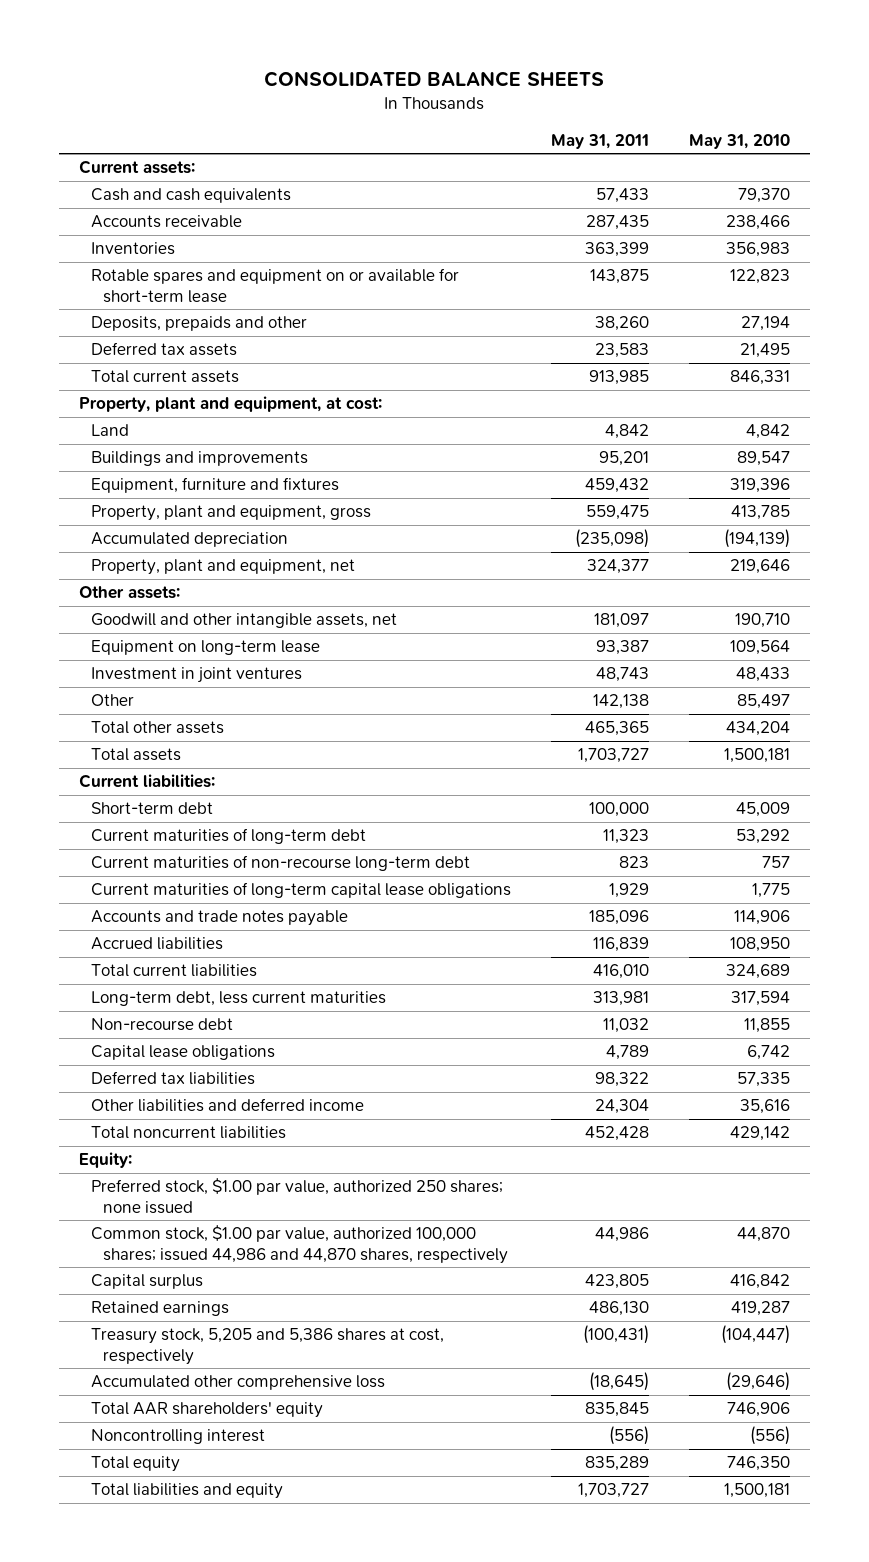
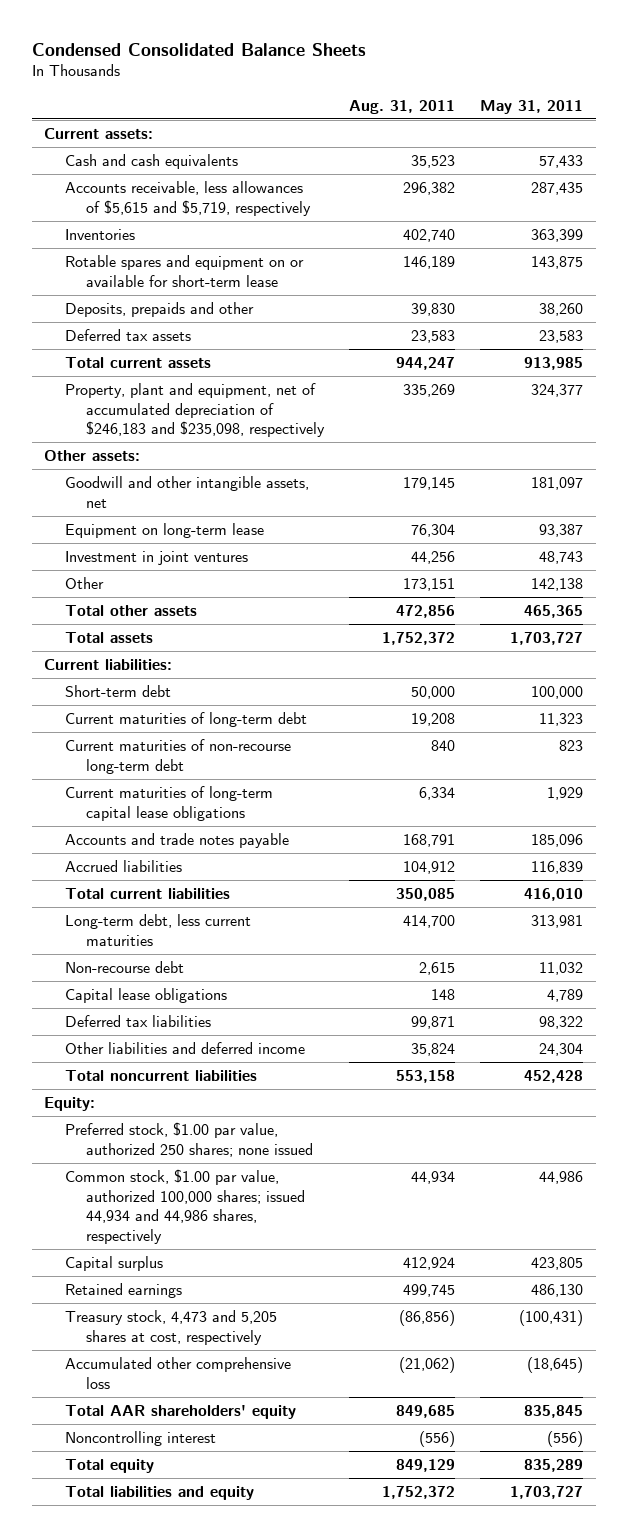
[264,70,605,87] CONSOLIDATED BALANCE SHEETS -> [31,42,366,56] Condensed Consolidated Balance Sheets
[688,133,790,149] May 31, 2010 -> none
none -> [349,99,456,114] Aug. 31, 2011
[91,215,243,229] Accounts receivable -> [65,180,311,216] Accounts receivable, less allowances of $5,615 and $5,719, respectively
[79,396,383,413] Property, plant and equipment, at cost: -> none
[91,424,130,437] Land -> none
[91,451,309,467] Buildings and improvements -> none
[91,477,340,494] Equipment, furniture and fixtures -> none
[91,505,372,522] Property, plant and equipment, gross -> none
[91,532,289,548] Accumulated depreciation -> none
[91,559,356,576] Property, plant and equipment, net -> [65,382,325,438] Property, plant and equipment, net of accumulated depreciation of $246,183 and $235,098, respectively
[91,1225,509,1264] Common stock, $1.00 par value, authorized 100,000 shares; issued 44,986 and 44,870 shares, respectively -> [65,1168,305,1244] Common stock, $1.00 par value, authorized 100,000 shares; issued 44,934 and 44,986 shares, respectively
[91,1328,445,1365] Treasury stock, 5,205 and 5,386 shares at cost, respectively -> [65,1309,278,1345] Treasury stock, 4,473 and 5,205 shares at cost, respectively

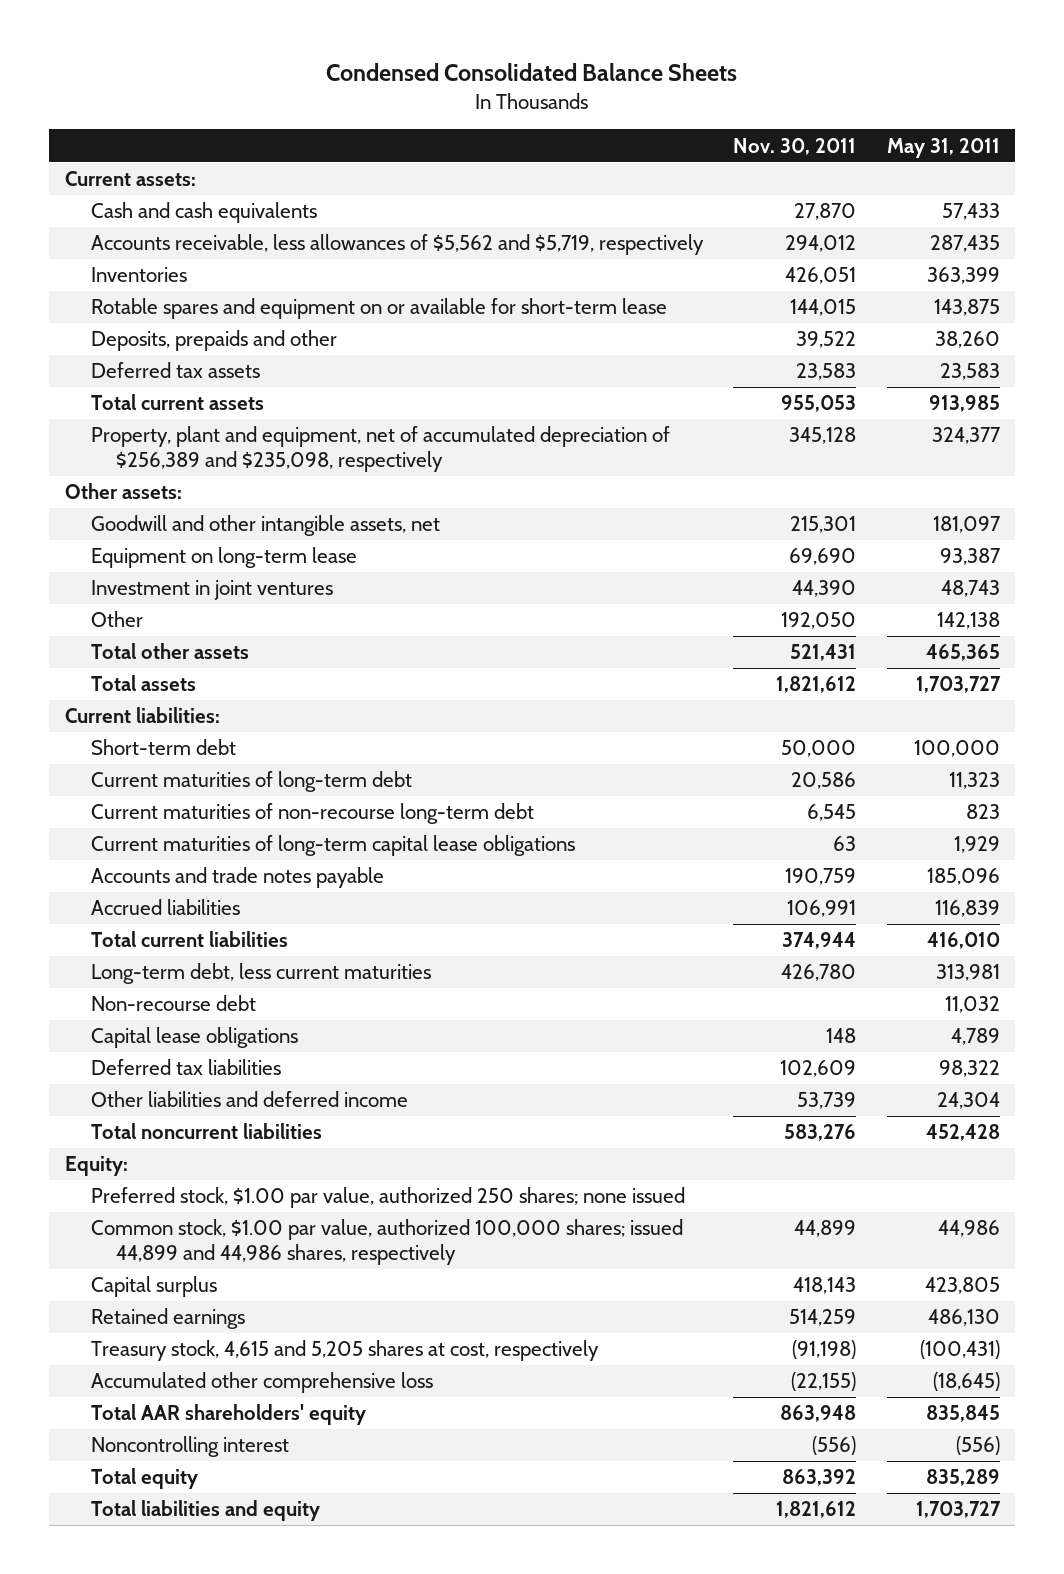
[349,99,456,114] Aug. 31, 2011 -> none
none -> [733,137,857,155] Nov. 30, 2011
[65,180,311,216] Accounts receivable, less allowances of $5,615 and $5,719, respectively -> [90,234,704,256] Accounts receivable, less allowances of $5,562 and $5,719, respectively
[65,382,325,438] Property, plant and equipment, net of accumulated depreciation of $246,183 and $235,098, respectively -> [90,426,670,472] Property, plant and equipment, net of accumulated depreciation of $256,389 and $235,098, respectively
[65,1168,305,1244] Common stock, $1.00 par value, authorized 100,000 shares; issued 44,934 and 44,986 shares, respectively -> [90,1219,683,1265] Common stock, $1.00 par value, authorized 100,000 shares; issued 44,899 and 44,986 shares, respectively
[65,1309,278,1345] Treasury stock, 4,473 and 5,205 shares at cost, respectively -> [90,1340,599,1362] Treasury stock, 4,615 and 5,205 shares at cost, respectively

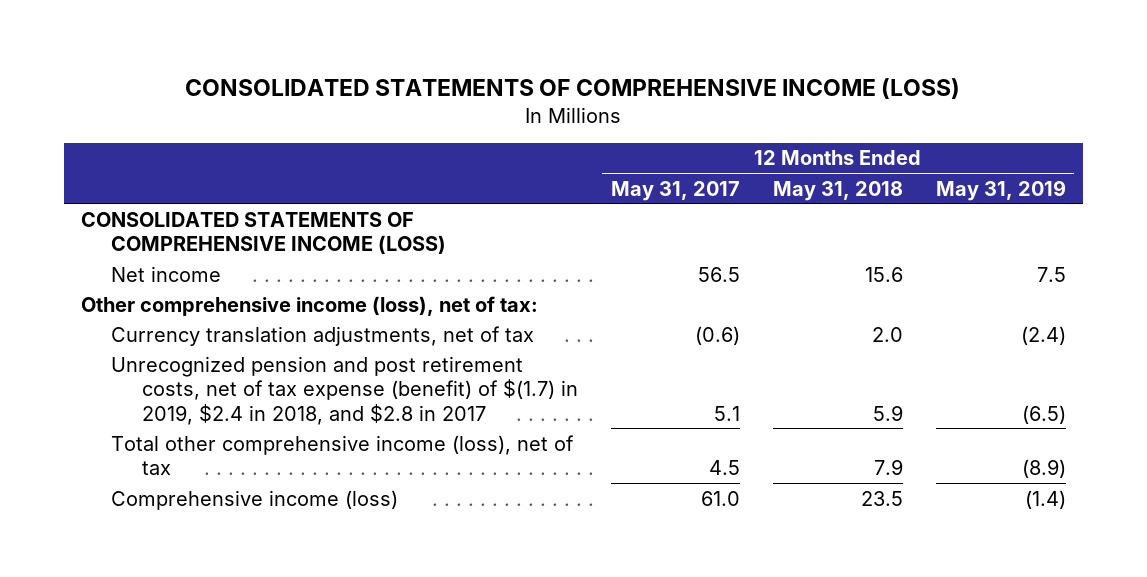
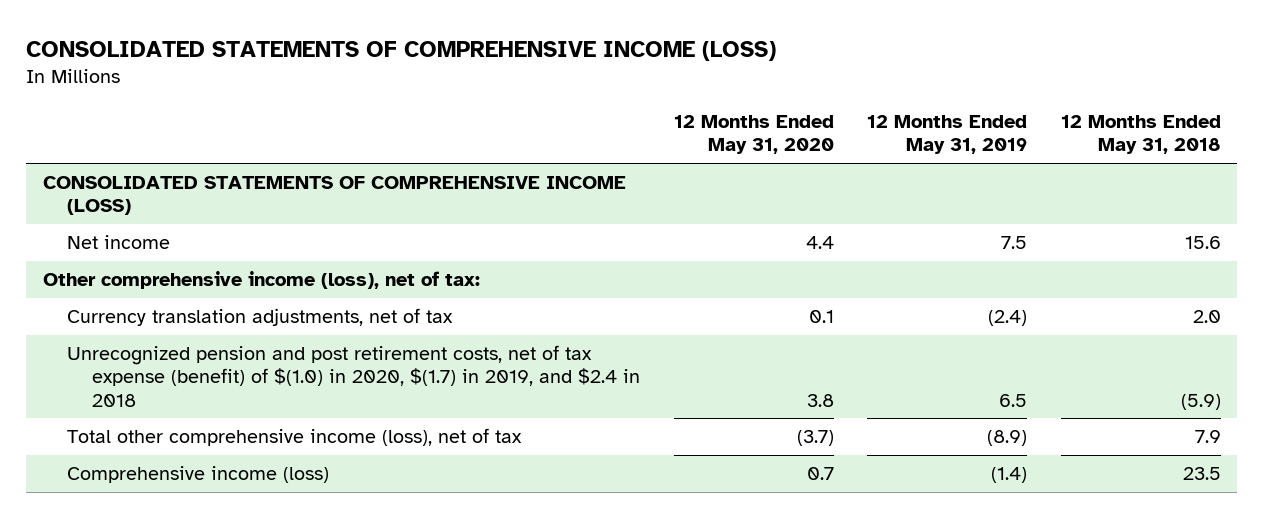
[610,180,740,201] May 31, 2017 -> none
none -> [673,115,834,155] 12 Months Ended May 31, 2020
[111,355,578,425] Unrecognized pension and post retirement costs, net of tax expense (benefit) of $(1.7) in 2019, $2.4 in 2018, and $2.8 in 2017 -> [67,345,641,407] Unrecognized pension and post retirement costs, net of tax expense (benefit) of $(1.0) in 2020, $(1.7) in 2019, and $2.4 in 2018
[872,404,903,421] 5.9 -> [1180,393,1221,410] (5.9)
[1022,404,1067,424] (6.5) -> [999,393,1028,407] 6.5

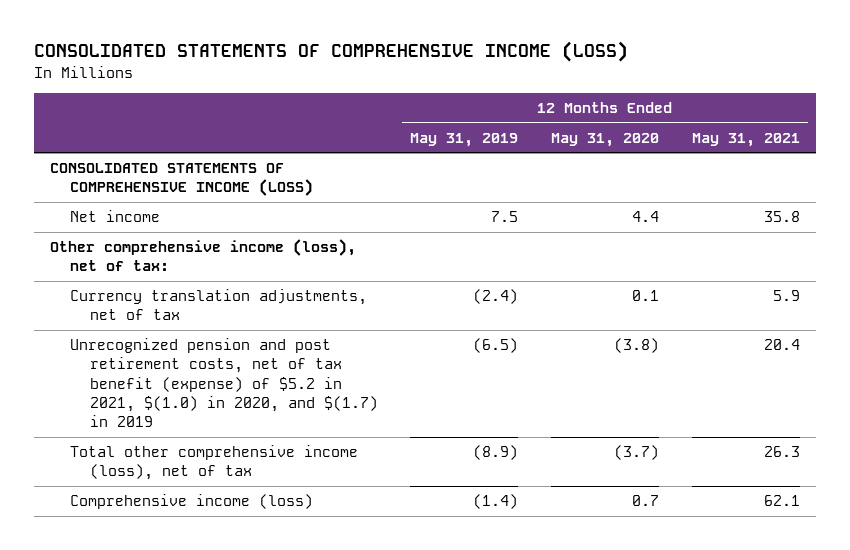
[1060,115,1221,155] 12 Months Ended May 31, 2018 -> none
none -> [691,132,800,147] May 31, 2021
[67,345,641,407] Unrecognized pension and post retirement costs, net of tax expense (benefit) of $(1.0) in 2020, $(1.7) in 2019, and $2.4 in 2018 -> [69,338,378,428] Unrecognized pension and post retirement costs, net of tax benefit (expense) of $5.2 in 2021, $(1.0) in 2020, and $(1.7) in 2019
[806,393,834,407] 3.8 -> [613,338,659,354] (3.8)
[999,393,1028,407] 6.5 -> [473,338,519,354] (6.5)

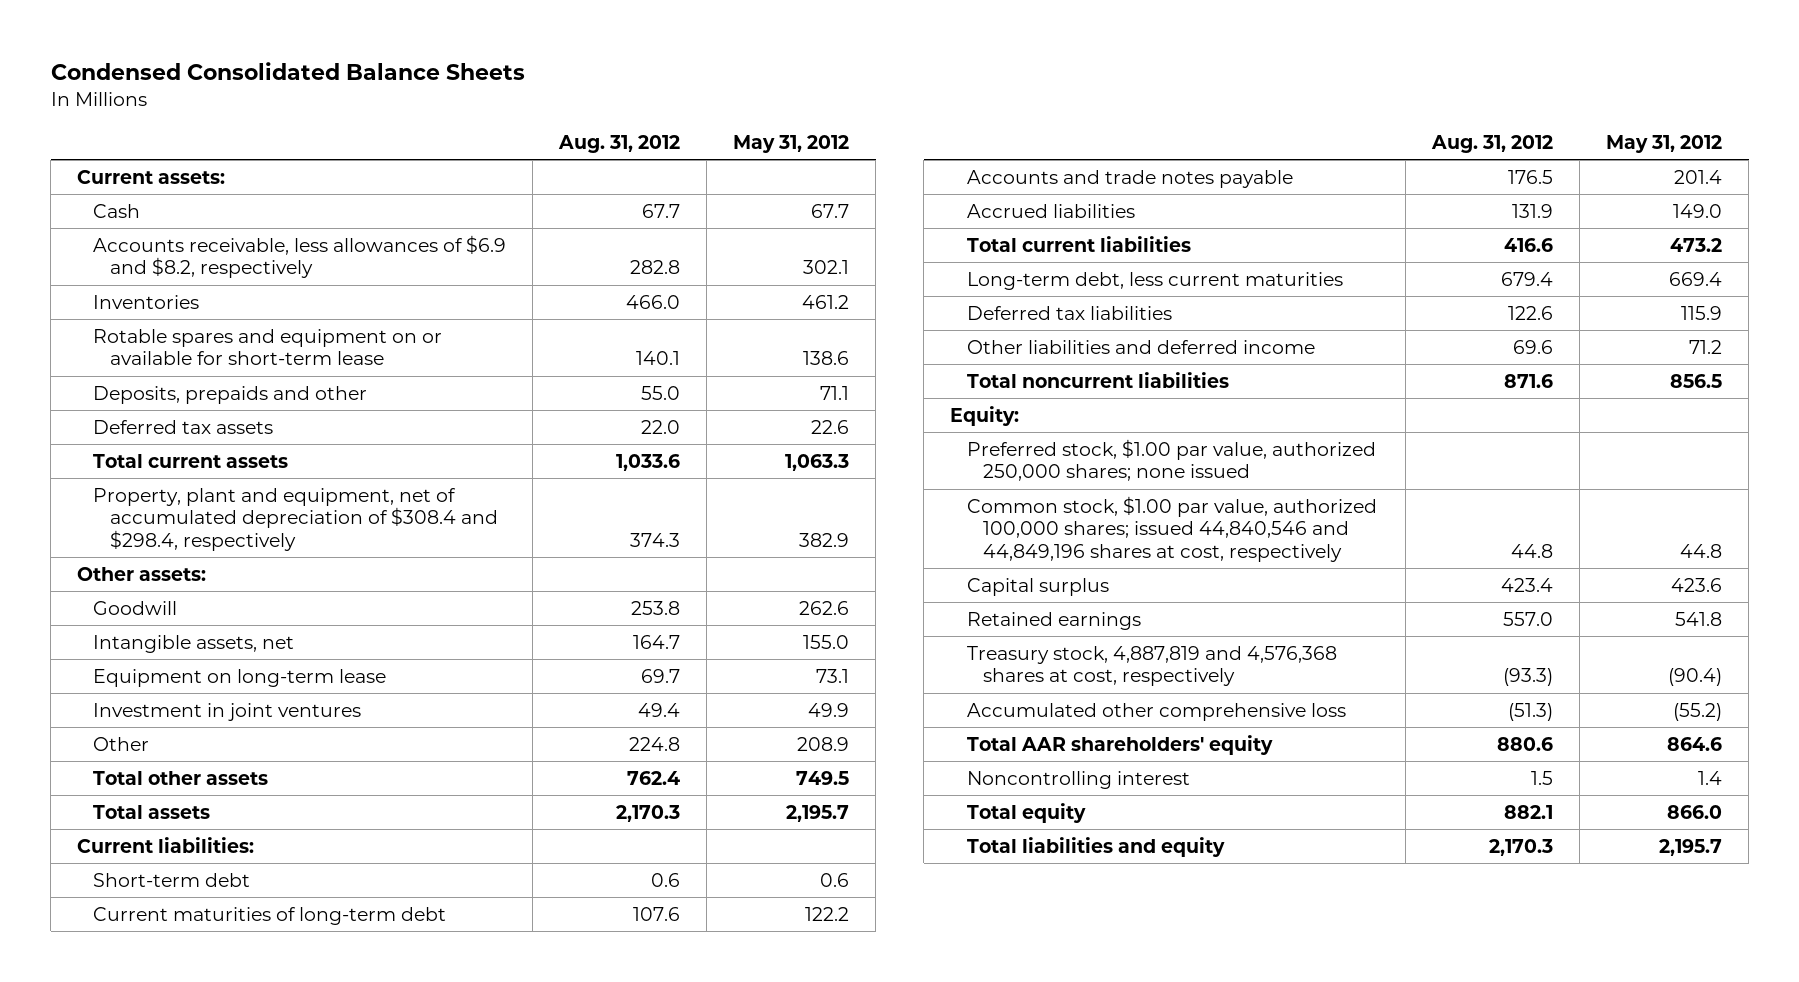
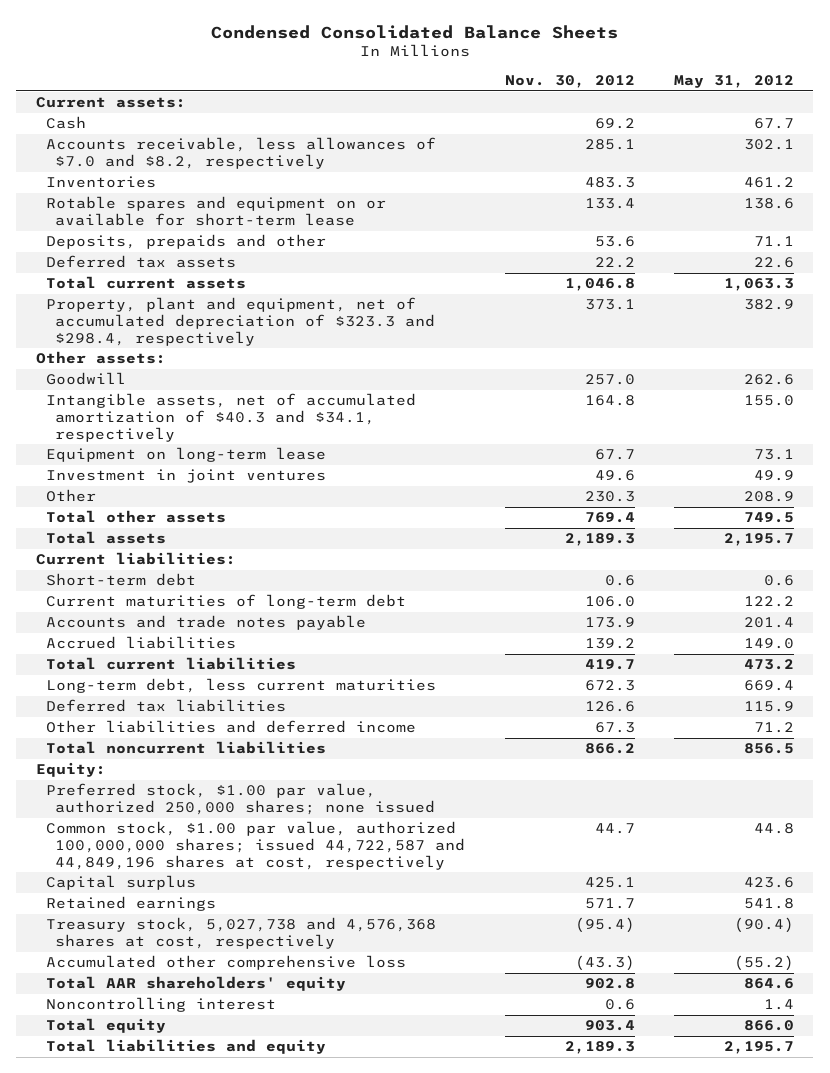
[558,135,681,154] Aug. 31, 2012 -> none
none -> [504,75,635,89] Nov. 30, 2012
[93,234,507,279] Accounts receivable, less allowances of $6.9 and $8.2, respectively -> [45,137,436,170] Accounts receivable, less allowances of $7.0 and $8.2, respectively
[93,487,498,552] Property, plant and equipment, net of accumulated depreciation of $308.4 and $298.4, respectively -> [45,297,436,346] Property, plant and equipment, net of accumulated depreciation of $323.3 and $298.4, respectively
[93,634,295,653] Intangible assets, net -> [45,393,416,442] Intangible assets, net of accumulated amortization of $40.3 and $34.1, respectively
[966,495,1377,563] Common stock, $1.00 par value, authorized 100,000 shares; issued 44,840,546 and 44,849,196 shares at cost, respectively -> [45,821,466,870] Common stock, $1.00 par value, authorized 100,000,000 shares; issued 44,722,587 and 44,849,196 shares at cost, respectively
[966,645,1337,687] Treasury stock, 4,887,819 and 4,576,368 shares at cost, respectively -> [45,917,436,950] Treasury stock, 5,027,738 and 4,576,368 shares at cost, respectively

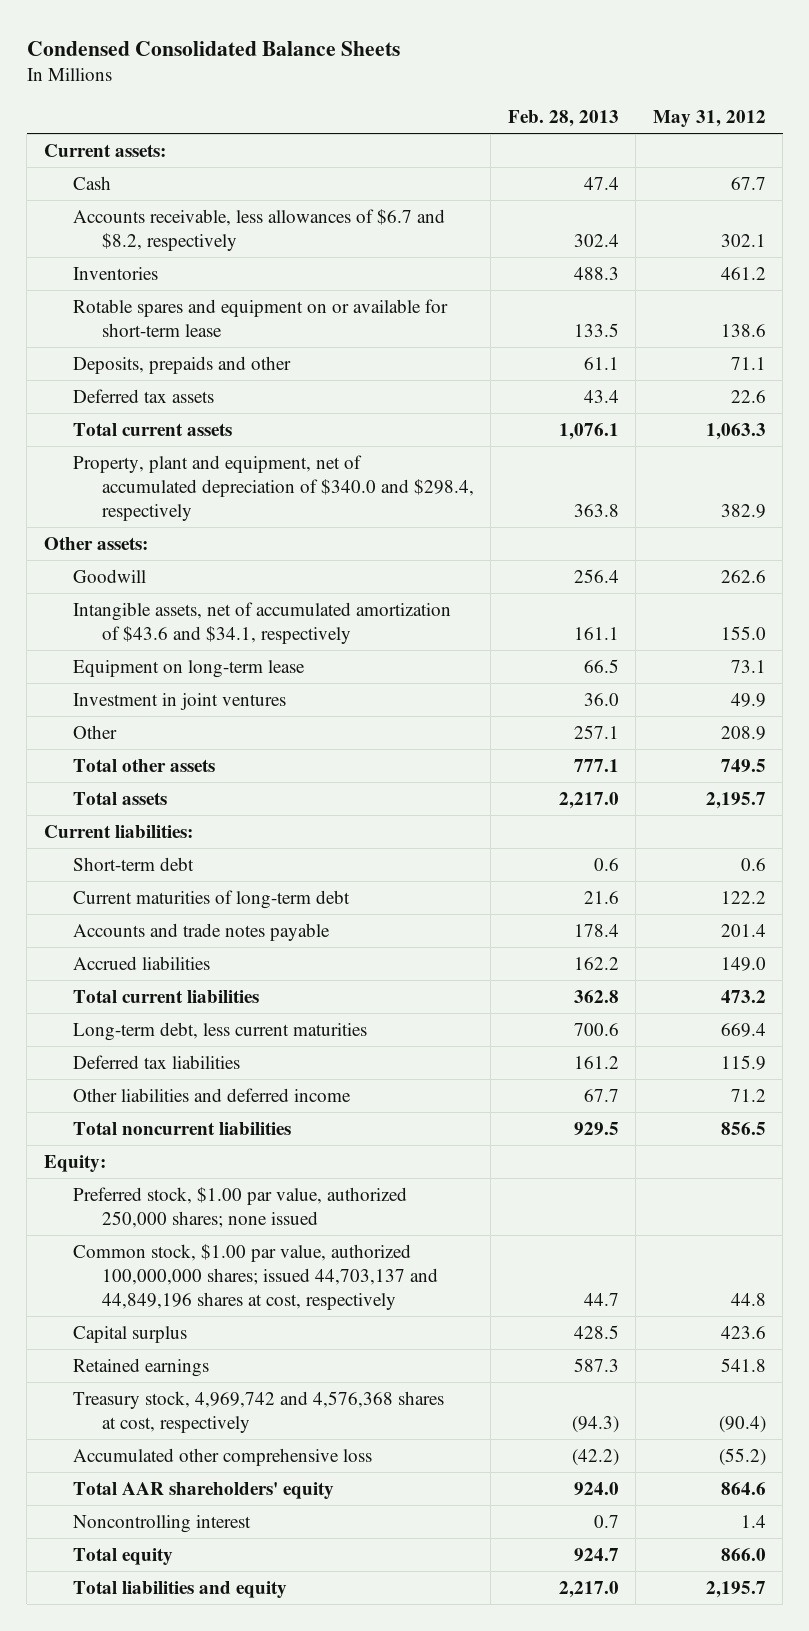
[504,75,635,89] Nov. 30, 2012 -> none
none -> [507,109,619,127] Feb. 28, 2013
[45,137,436,170] Accounts receivable, less allowances of $7.0 and $8.2, respectively -> [72,208,445,251] Accounts receivable, less allowances of $6.7 and $8.2, respectively
[45,297,436,346] Property, plant and equipment, net of accumulated depreciation of $323.3 and $298.4, respectively -> [72,454,474,522] Property, plant and equipment, net of accumulated depreciation of $340.0 and $298.4, respectively
[45,393,416,442] Intangible assets, net of accumulated amortization of $40.3 and $34.1, respectively -> [72,601,451,644] Intangible assets, net of accumulated amortization of $43.6 and $34.1, respectively
[45,821,466,870] Common stock, $1.00 par value, authorized 100,000,000 shares; issued 44,722,587 and 44,849,196 shares at cost, respectively -> [72,1243,438,1311] Common stock, $1.00 par value, authorized 100,000,000 shares; issued 44,703,137 and 44,849,196 shares at cost, respectively
[45,917,436,950] Treasury stock, 5,027,738 and 4,576,368 shares at cost, respectively -> [72,1390,444,1433] Treasury stock, 4,969,742 and 4,576,368 shares at cost, respectively

